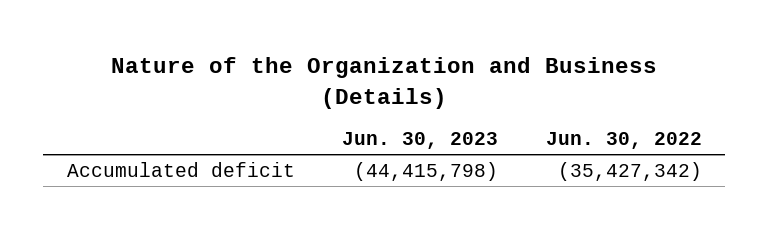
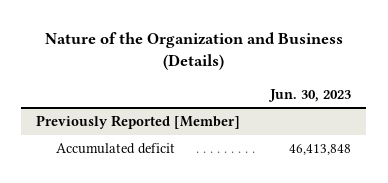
[545,132,702,150] Jun. 30, 2022 -> none
none -> [36,115,241,130] Previously Reported [Member]
[354,161,499,181] (44,415,798) -> [289,144,352,156] 46,413,848

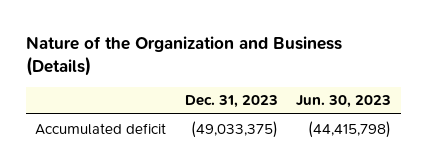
none -> [184,95,278,109] Dec. 31, 2023
[36,115,241,130] Previously Reported [Member] -> none
[289,144,352,156] 46,413,848 -> [308,120,392,138] (44,415,798)

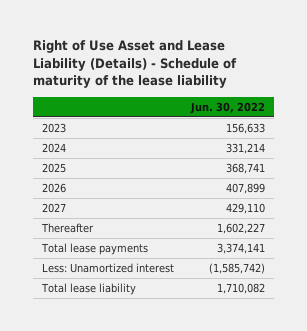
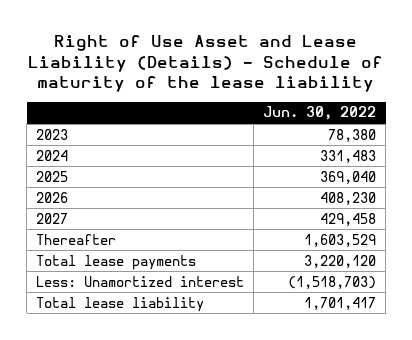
[225,123,265,135] 156,633 -> [328,128,377,142] 78,380
[225,143,265,155] 331,214 -> [320,149,377,163] 331,483
[225,163,265,175] 368,741 -> [320,170,377,184] 369,040
[225,183,265,195] 407,899 -> [320,191,377,205] 408,230
[225,203,265,215] 429,110 -> [320,212,377,226] 429,458
[216,223,265,235] 1,602,227 -> [304,233,377,247] 1,603,529
[216,243,265,255] 3,374,141 -> [304,254,377,268] 3,220,120
[208,263,265,275] (1,585,742) -> [288,275,377,289] (1,518,703)
[216,283,265,295] 1,710,082 -> [304,296,377,310] 1,701,417

